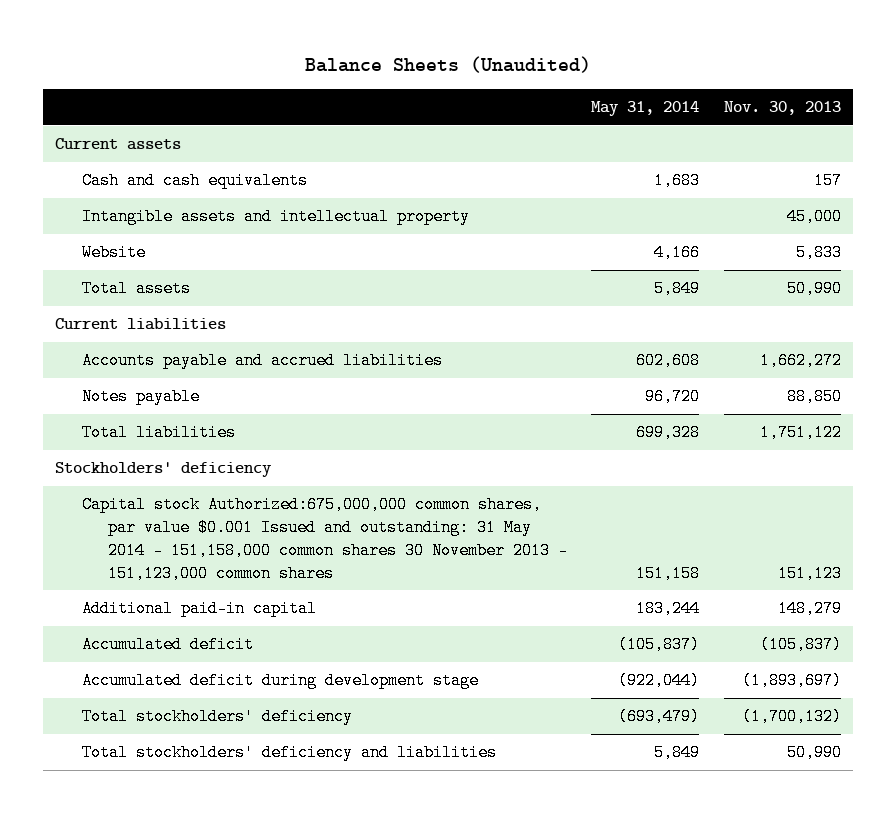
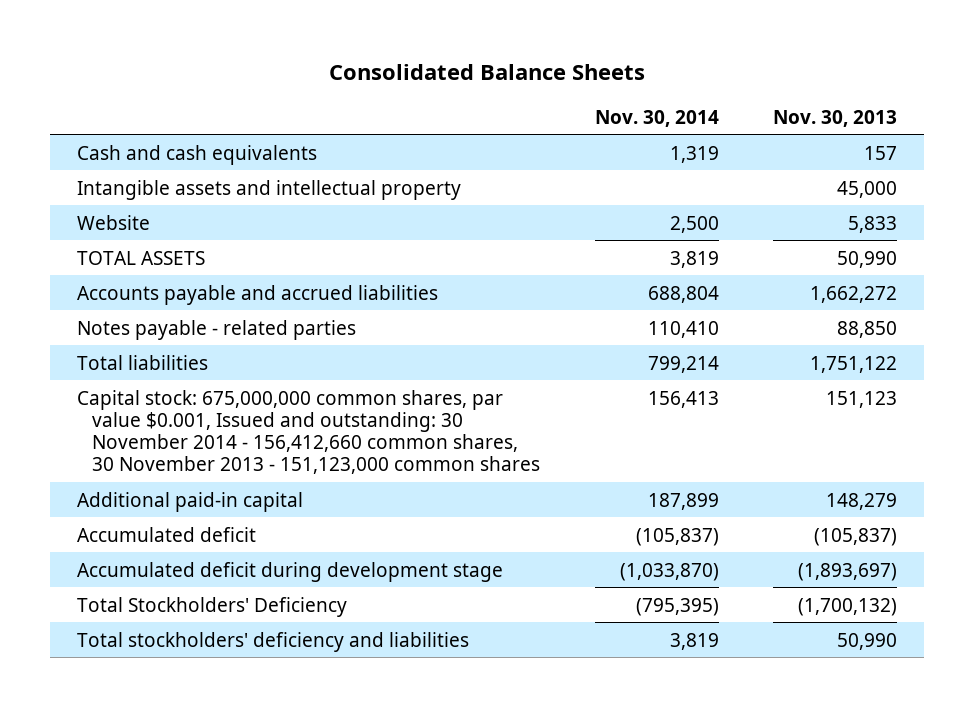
[305,56,592,74] Balance Sheets (Unaudited) -> [329,63,646,80] Consolidated Balance Sheets
[591,101,700,117] May 31, 2014 -> none
none -> [594,109,719,127] Nov. 30, 2014
[55,138,182,151] Current assets -> none
[55,318,227,331] Current liabilities -> none
[81,280,191,298] Total assets -> [77,250,206,265] TOTAL ASSETS
[81,388,200,406] Notes payable -> [77,319,357,340] Notes payable - related parties
[55,462,273,478] Stockholders' deficiency -> none
[81,496,569,582] Capital stock Authorized:675,000,000 common shares, par value $0.001 Issued and outstanding: 31 May 2014 - 151,158,000 common shares 30 November 2013 - 151,123,000 common shares -> [77,389,541,475] Capital stock: 675,000,000 common shares, par value $0.001, Issued and outstanding: 30 November 2014 - 156,412,660 common shares, 30 November 2013 - 151,123,000 common shares
[81,708,353,726] Total stockholders' deficiency -> [77,596,348,617] Total Stockholders' Deficiency

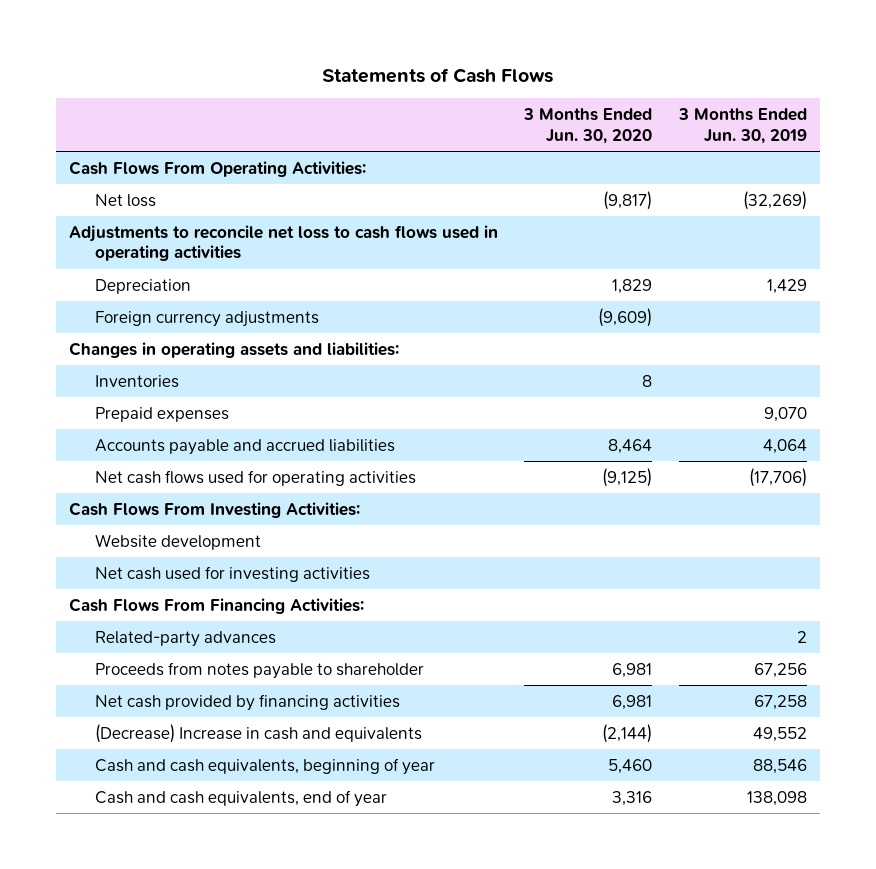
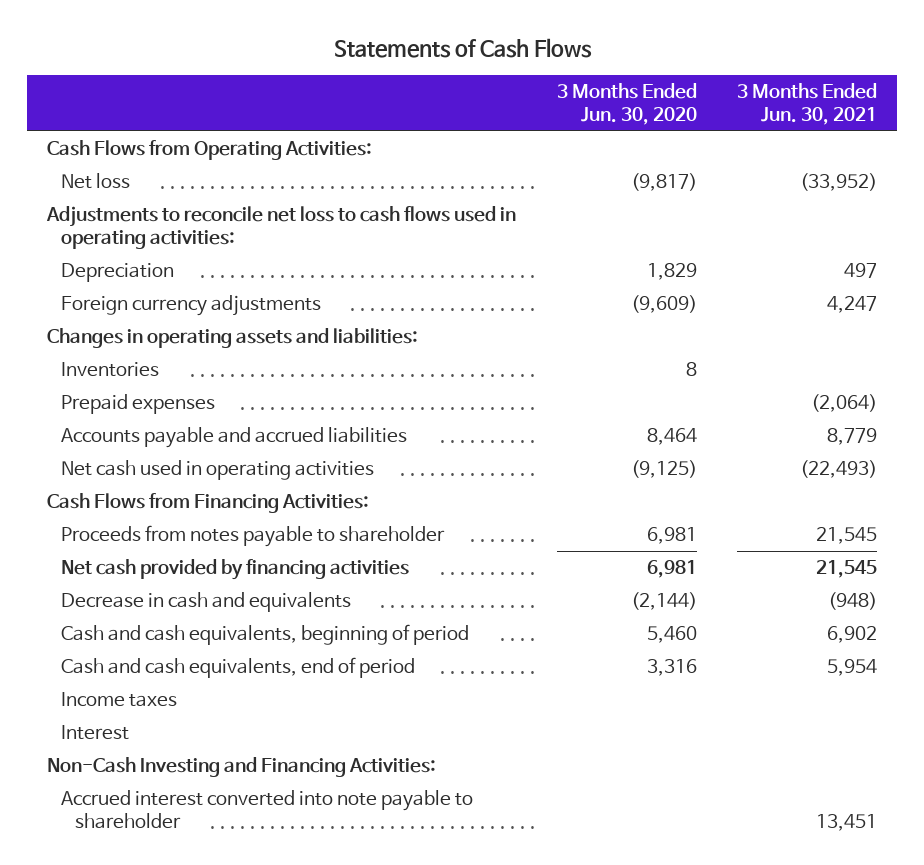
[678,108,808,144] 3 Months Ended Jun. 30, 2019 -> none
none -> [737,82,878,125] 3 Months Ended Jun. 30, 2021
[68,160,366,177] Cash Flows From Operating Activities: -> [47,140,373,161] Cash Flows from Operating Activities:
[68,224,498,262] Adjustments to reconcile net loss to cash flows used in operating activities -> [46,206,517,250] Adjustments to reconcile net loss to cash flows used in operating activities:
[68,501,360,518] Cash Flows From Investing Activities: -> none
[95,533,262,550] Website development -> none
[95,565,371,582] Net cash used for investing activities -> none
[95,630,277,647] Related-party advances -> none
[95,469,417,486] Net cash flows used for operating activities -> [61,460,375,481] Net cash used in operating activities
[68,597,364,614] Cash Flows From Financing Activities: -> [47,493,370,514] Cash Flows from Financing Activities:
[95,723,423,743] (Decrease) Increase in cash and equivalents -> [61,592,352,613] Decrease in cash and equivalents
[95,757,436,775] Cash and cash equivalents, beginning of year -> [61,624,470,646] Cash and cash equivalents, beginning of period
[95,789,388,807] Cash and cash equivalents, end of year -> [61,657,416,679] Cash and cash equivalents, end of period
none -> [61,692,178,708] Income taxes
none -> [61,725,130,741] Interest
none -> [47,757,437,778] Non-Cash Investing and Financing Activities:
none -> [61,790,474,830] Accrued interest converted into note payable to shareholder

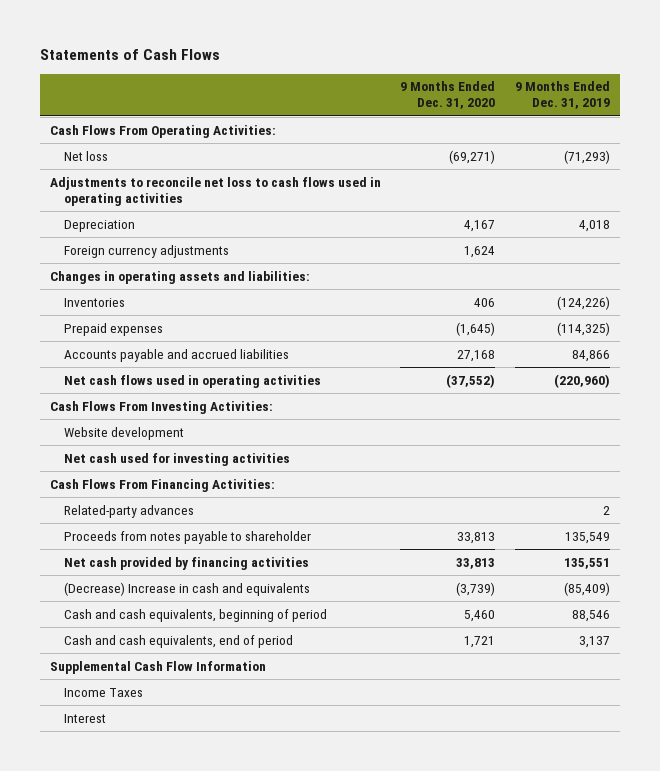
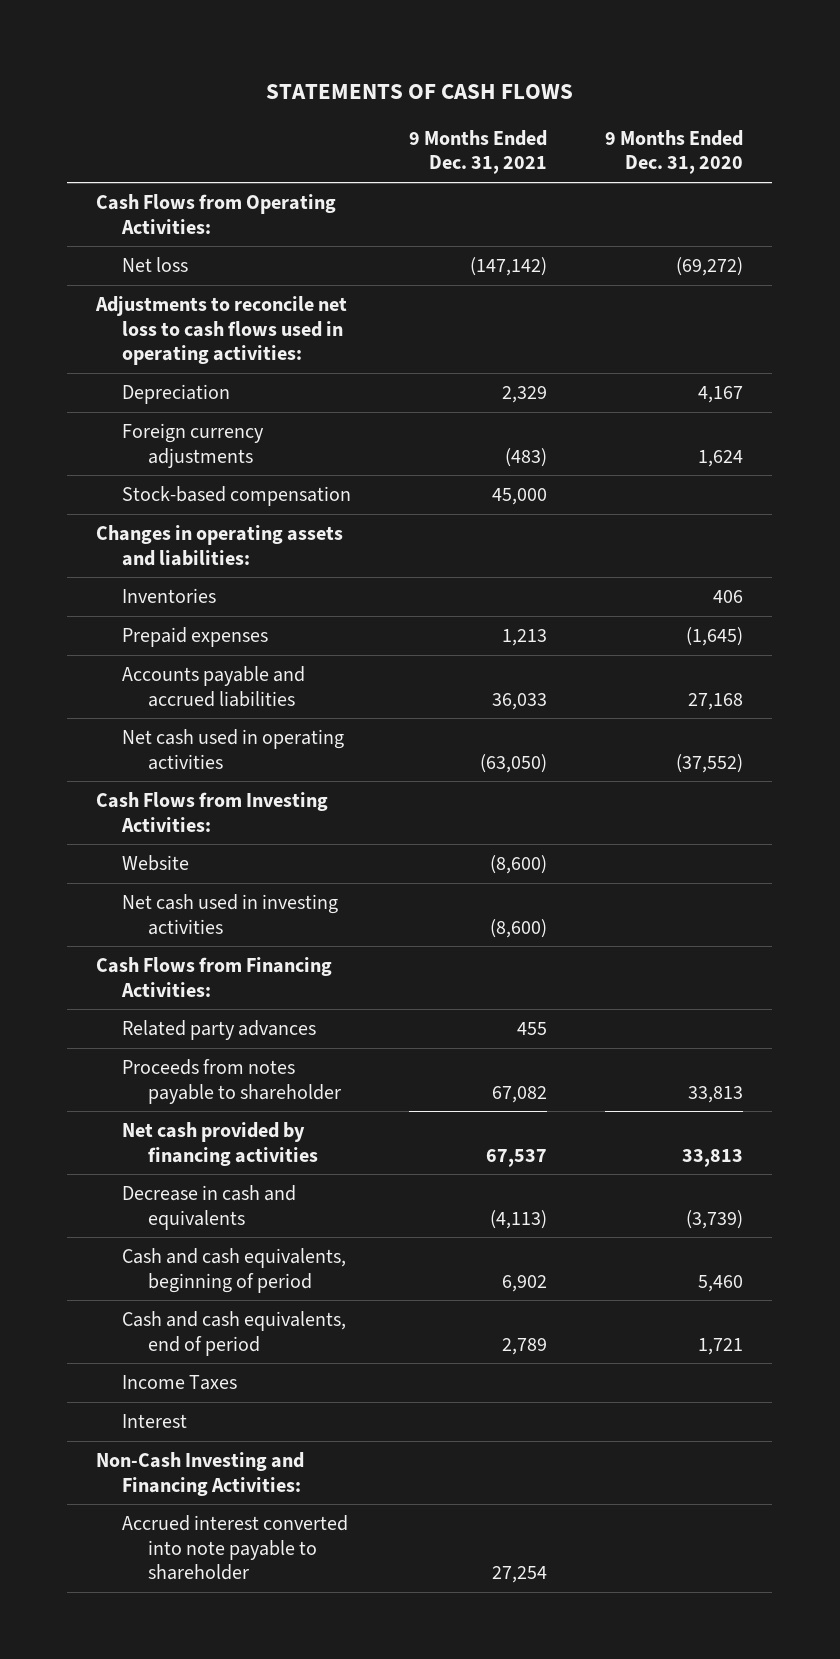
[39,49,220,61] Statements of Cash Flows -> [265,83,573,99] STATEMENTS OF CASH FLOWS
[515,81,611,110] 9 Months Ended Dec. 31, 2019 -> none
none -> [409,129,548,175] 9 Months Ended Dec. 31, 2021
[49,124,276,138] Cash Flows From Operating Activities: -> [96,193,337,234] Cash Flows from Operating Activities:
[449,149,496,164] (69,271) -> [676,256,744,276] (69,272)
[49,176,381,206] Adjustments to reconcile net loss to cash flows used in operating activities -> [95,295,348,366] Adjustments to reconcile net loss to cash flows used in operating activities:
none -> [122,485,352,506] Stock-based compensation
[64,374,322,388] Net cash flows used in operating activities -> [122,728,345,770] Net cash used in operating activities
[49,400,273,414] Cash Flows From Investing Activities: -> [96,791,329,832] Cash Flows from Investing Activities:
[64,426,185,440] Website development -> [122,854,190,871] Website
[64,452,291,466] Net cash used for investing activities -> [122,893,339,935] Net cash used in investing activities
[49,478,275,492] Cash Flows From Financing Activities: -> [96,956,333,997] Cash Flows from Financing Activities:
[64,504,195,518] Related-party advances -> [122,1019,317,1040] Related party advances
[64,581,311,596] (Decrease) Increase in cash and equivalents -> [122,1184,297,1230] Decrease in cash and equivalents
[49,660,266,674] Supplemental Cash Flow Information -> none
none -> [96,1451,305,1496] Non-Cash Investing and Financing Activities:
none -> [122,1514,349,1581] Accrued interest converted into note payable to shareholder

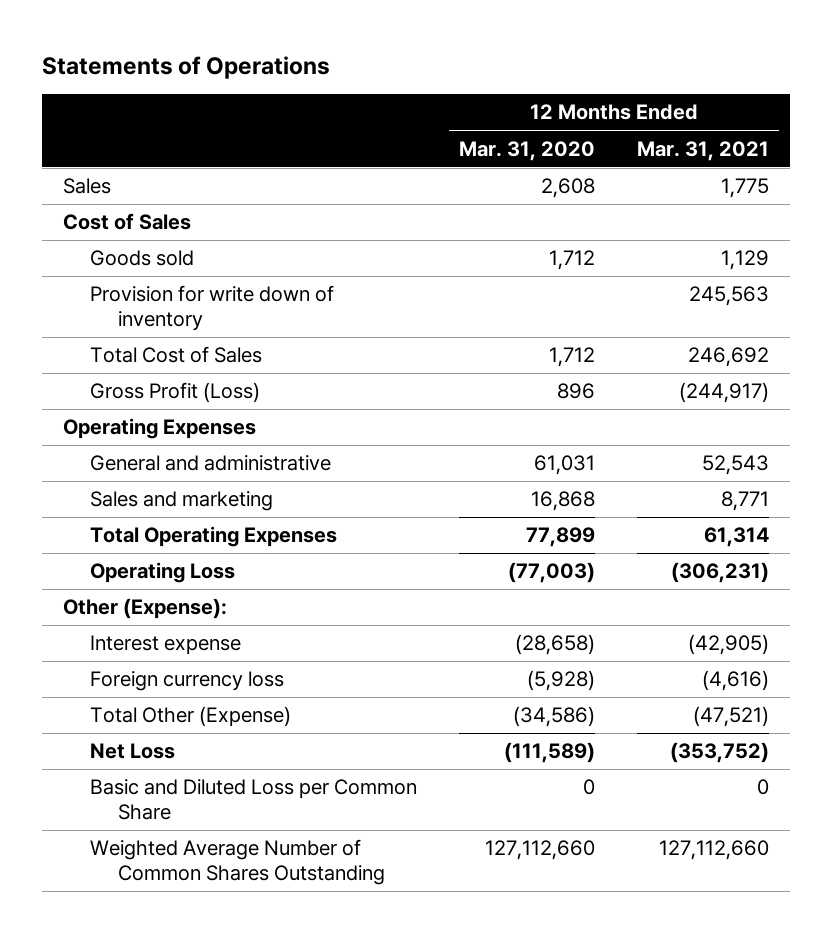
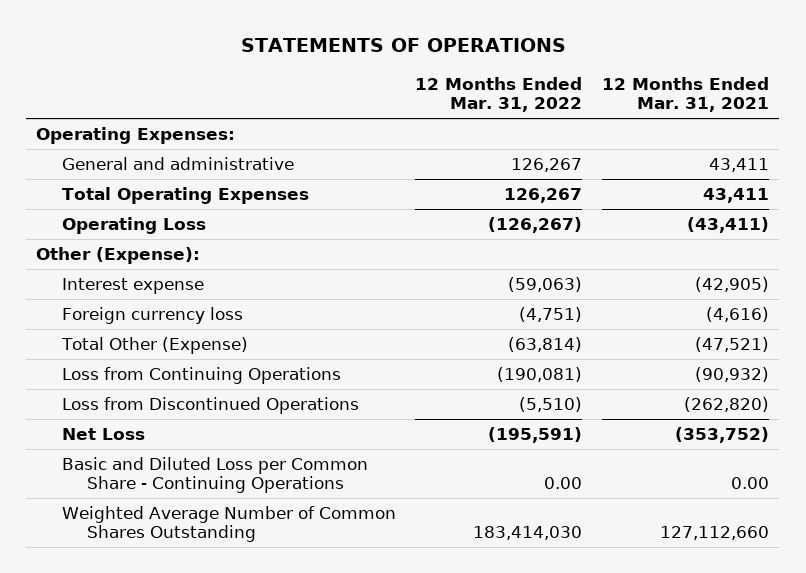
[41,55,330,79] Statements of Operations -> [240,38,566,53] STATEMENTS OF OPERATIONS
[459,140,596,161] Mar. 31, 2020 -> none
none -> [415,76,583,113] 12 Months Ended Mar. 31, 2022
[62,178,111,195] Sales -> none
[62,213,191,231] Cost of Sales -> none
[90,250,195,267] Goods sold -> none
[90,285,335,331] Provision for write down of inventory -> none
[90,346,263,364] Total Cost of Sales -> none
[90,382,261,404] Gross Profit (Loss) -> none
[90,491,274,512] Sales and marketing -> none
[62,418,256,440] Operating Expenses -> [36,126,236,144] Operating Expenses:
[701,455,769,476] 52,543 -> [709,157,770,172] 43,411
[703,527,769,548] 61,314 -> [703,187,770,203] 43,411
[670,562,769,584] (306,231) -> [687,216,770,233] (43,411)
none -> [61,366,341,384] Loss from Continuing Operations
none -> [61,396,359,414] Loss from Discontinued Operations
[90,779,418,820] Basic and Diluted Loss per Common Share -> [61,456,368,494] Basic and Diluted Loss per Common Share - Continuing Operations
[756,779,769,796] 0 -> [731,477,770,490] 0.00

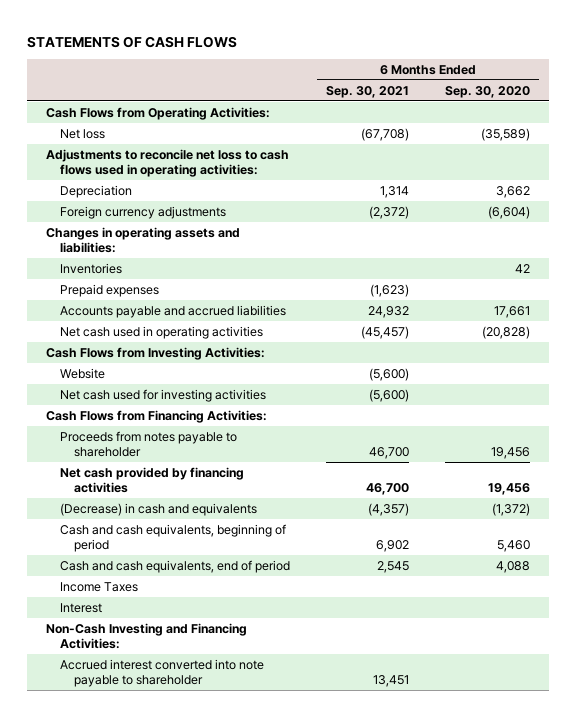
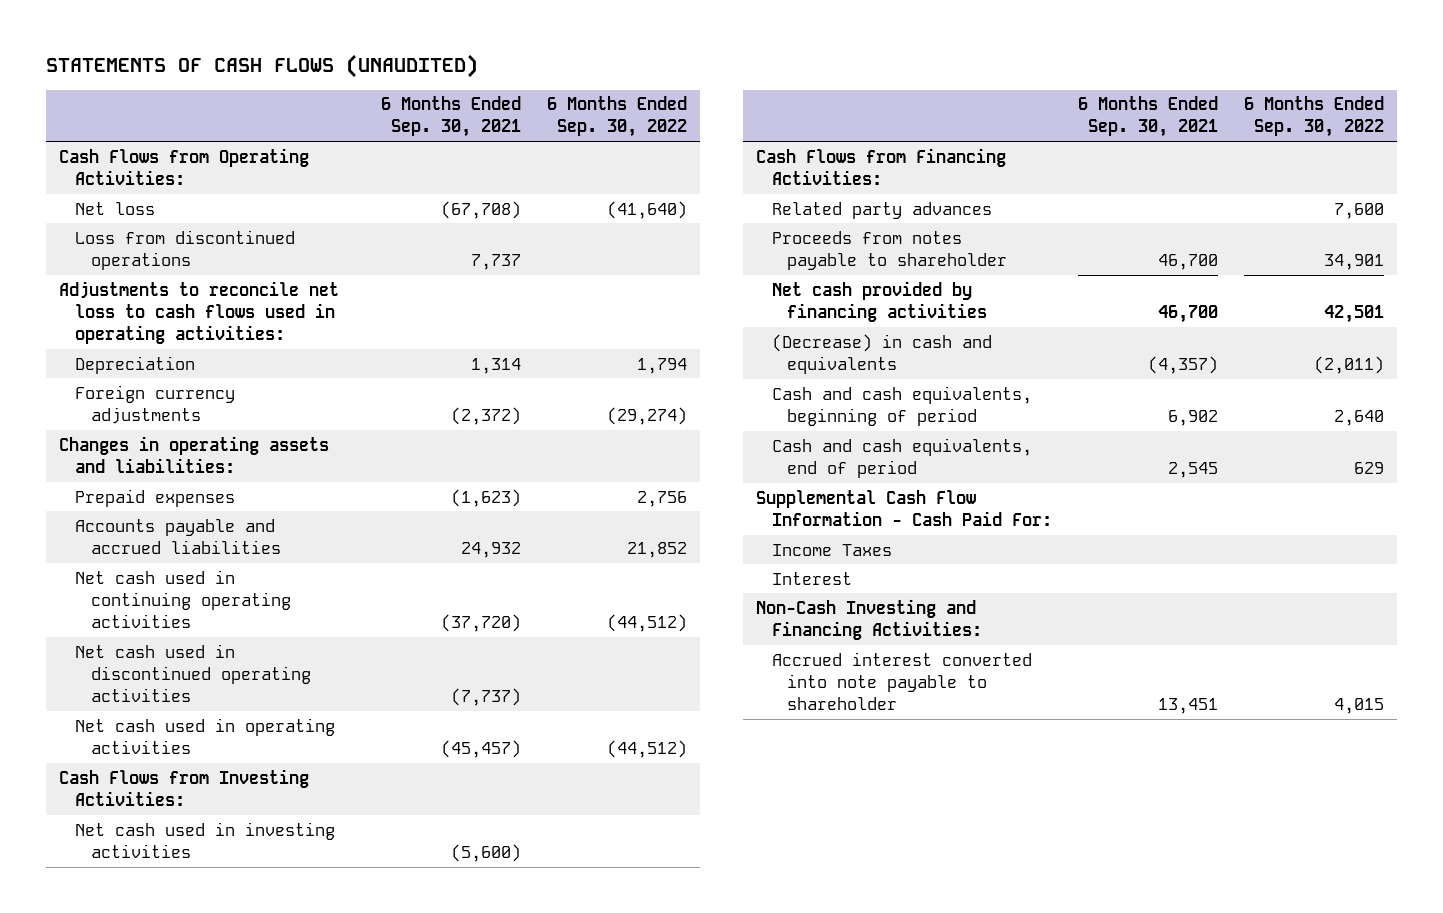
[27,35,238,48] STATEMENTS OF CASH FLOWS -> [45,54,478,79] STATEMENTS OF CASH FLOWS (UNAUDITED)
[445,85,531,98] Sep. 30, 2020 -> none
none -> [546,96,687,138] 6 Months Ended Sep. 30, 2022
none -> [74,229,295,270] Loss from discontinued operations
[59,262,122,274] Inventories -> none
none -> [74,569,291,628] Net cash used in continuing operating activities
none -> [74,643,311,702] Net cash used in discontinued operating activities
[59,367,105,379] Website -> none
[59,388,266,402] Net cash used for investing activities -> [74,821,335,858] Net cash used in investing activities
none -> [771,201,992,219] Related party advances
none -> [755,489,1052,526] Supplemental Cash Flow Information - Cash Paid For:

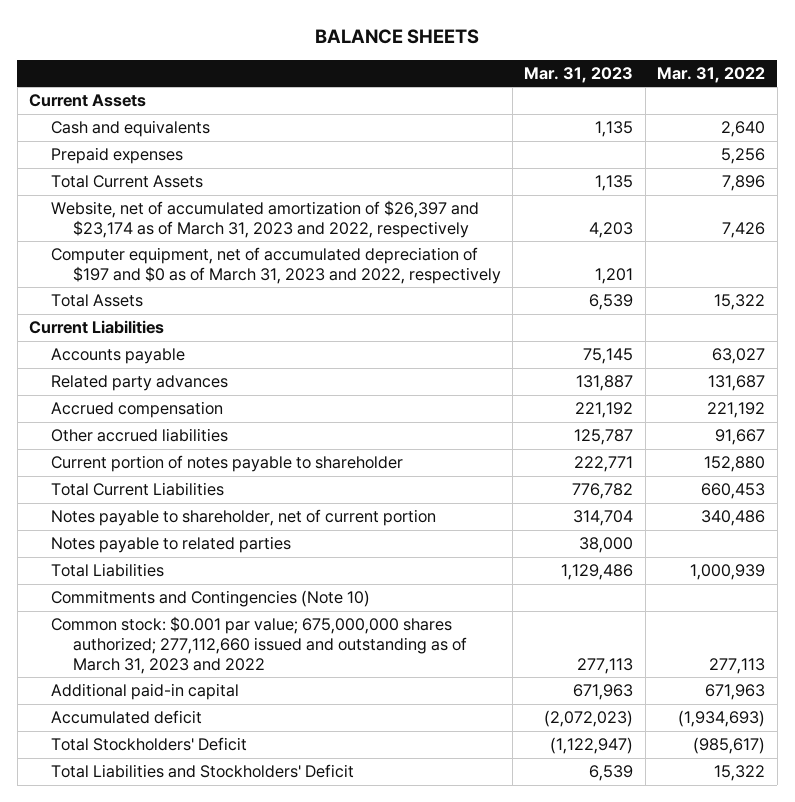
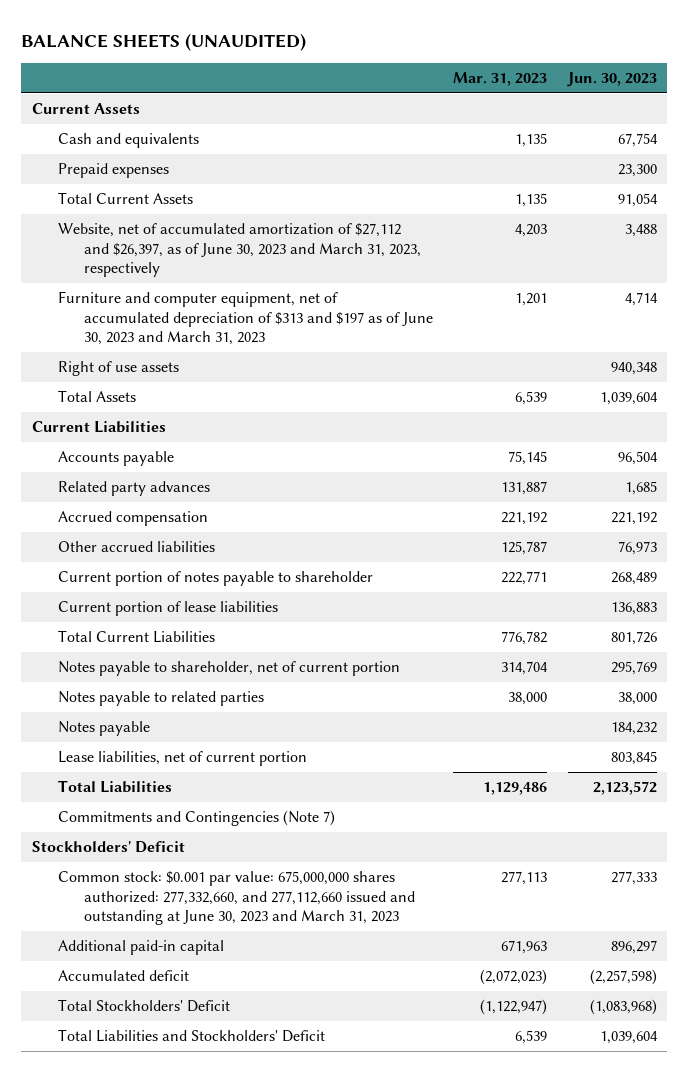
[315,29,480,45] BALANCE SHEETS -> [21,32,307,51] BALANCE SHEETS (UNAUDITED)
[657,67,766,84] Mar. 31, 2022 -> none
none -> [567,72,658,88] Jun. 30, 2023
[51,200,480,239] Website, net of accumulated amortization of $26,397 and $23,174 as of March 31, 2023 and 2022, respectively -> [57,223,421,278] Website, net of accumulated amortization of $27,112 and $26,397, as of June 30, 2023 and March 31, 2023, respectively
[51,247,501,285] Computer equipment, net of accumulated depreciation of $197 and $0 as of March 31, 2023 and 2022, respectively -> [57,291,433,346] Furniture and computer equipment, net of accumulated depreciation of $313 and $197 as of June 30, 2023 and March 31, 2023
none -> [57,361,179,377] Right of use assets
none -> [57,601,278,617] Current portion of lease liabilities
none -> [57,721,150,737] Notes payable
none -> [57,751,307,767] Lease liabilities, net of current portion
[51,590,371,608] Commitments and Contingencies (Note 10) -> [57,810,335,827] Commitments and Contingencies (Note 7)
none -> [31,841,185,854] Stockholders' Deficit
[51,616,467,674] Common stock: $0.001 par value; 675,000,000 shares authorized; 277,112,660 issued and outstanding as of March 31, 2023 and 2022 -> [57,871,415,926] Common stock: $0.001 par value: 675,000,000 shares authorized: 277,332,660, and 277,112,660 issued and outstanding at June 30, 2023 and March 31, 2023

